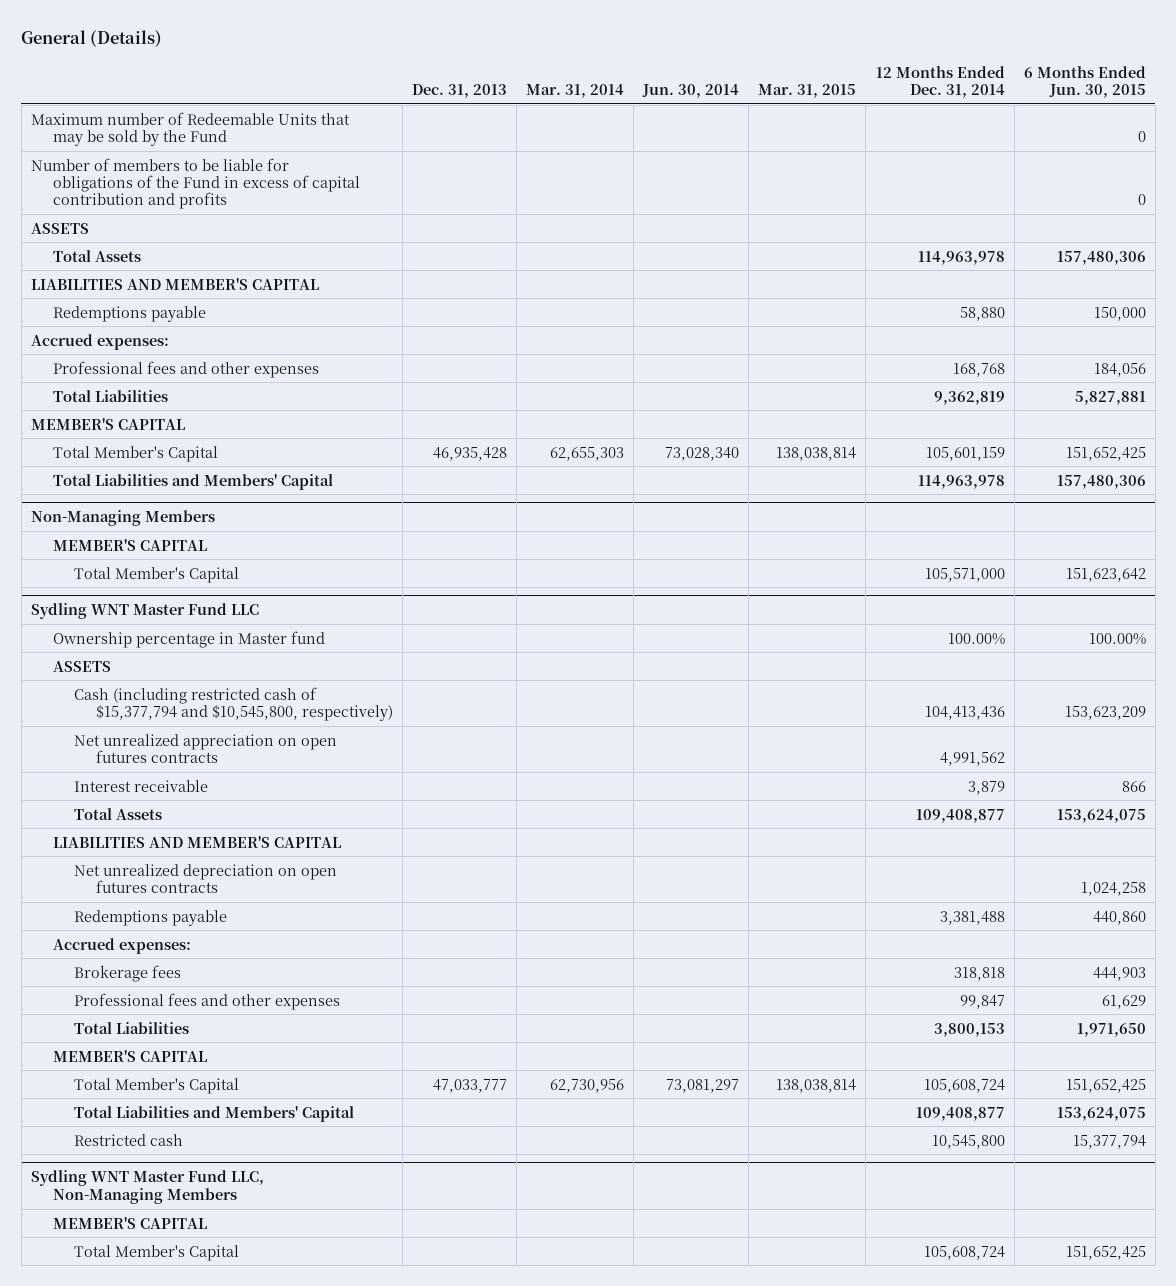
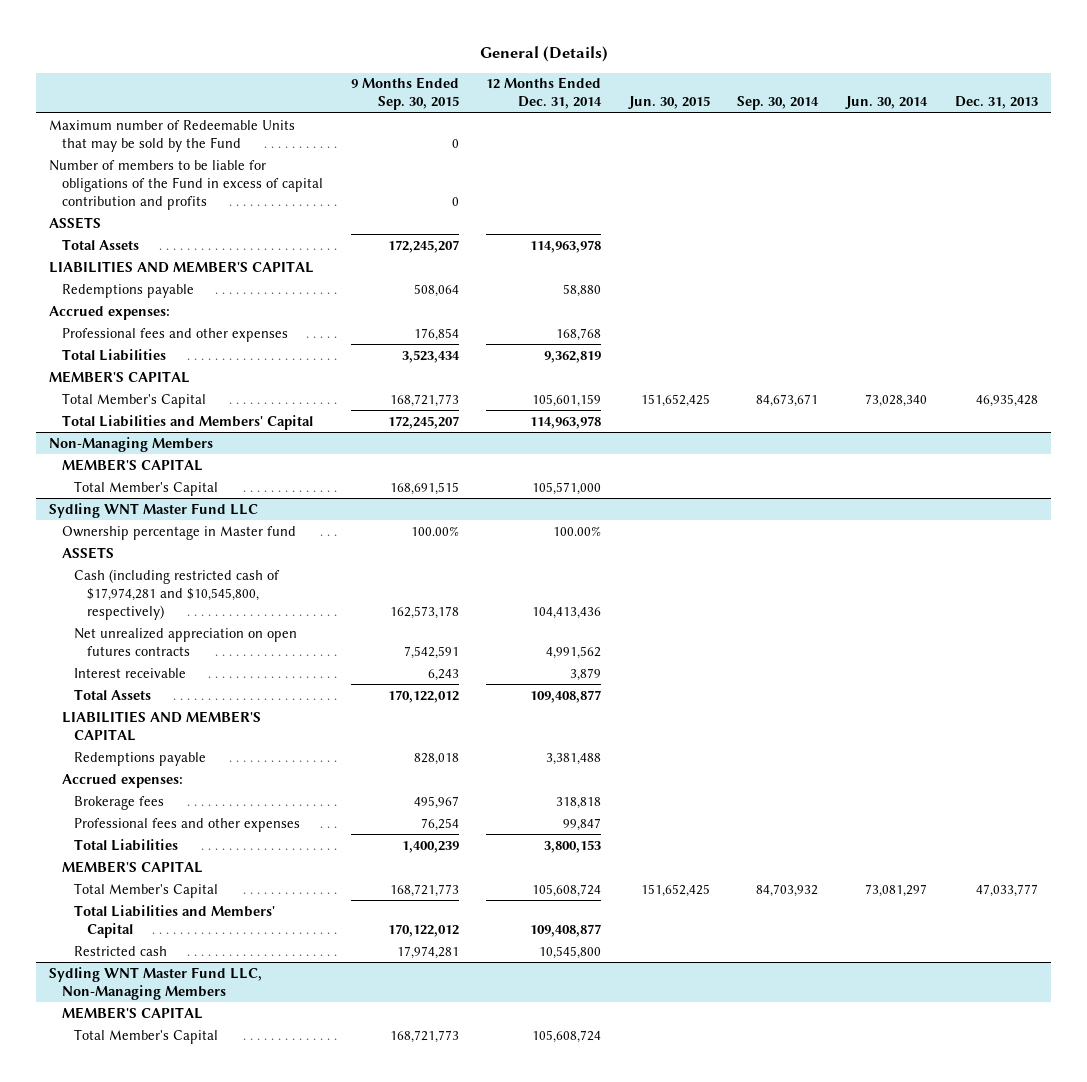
[526,84,625,99] Mar. 31, 2014 -> none
[758,84,857,99] Mar. 31, 2015 -> none
[1023,65,1146,99] 6 Months Ended Jun. 30, 2015 -> none
none -> [350,77,459,111] 9 Months Ended Sep. 30, 2015
none -> [627,96,710,110] Jun. 30, 2015
none -> [737,96,820,111] Sep. 30, 2014
[74,686,394,721] Cash (including restricted cash of $15,377,794 and $10,545,800, respectively) -> [74,568,281,620] Cash (including restricted cash of $17,974,281 and $10,545,800, respectively)
[74,863,338,893] Net unrealized depreciation on open futures contracts -> none

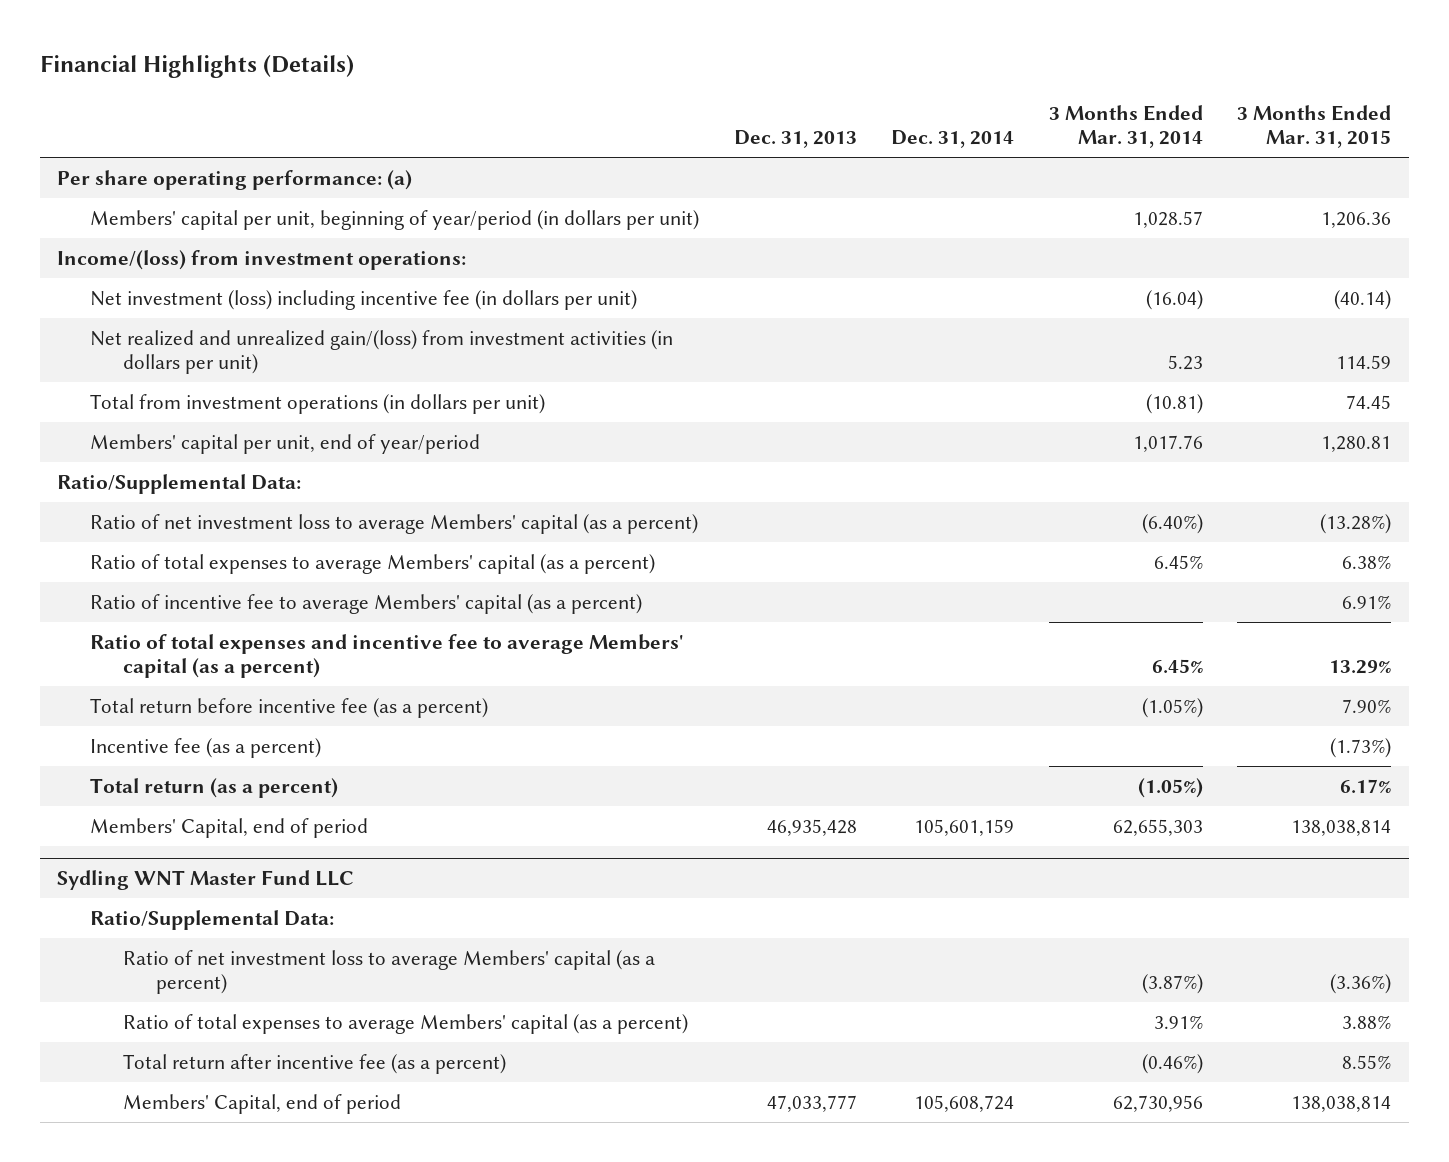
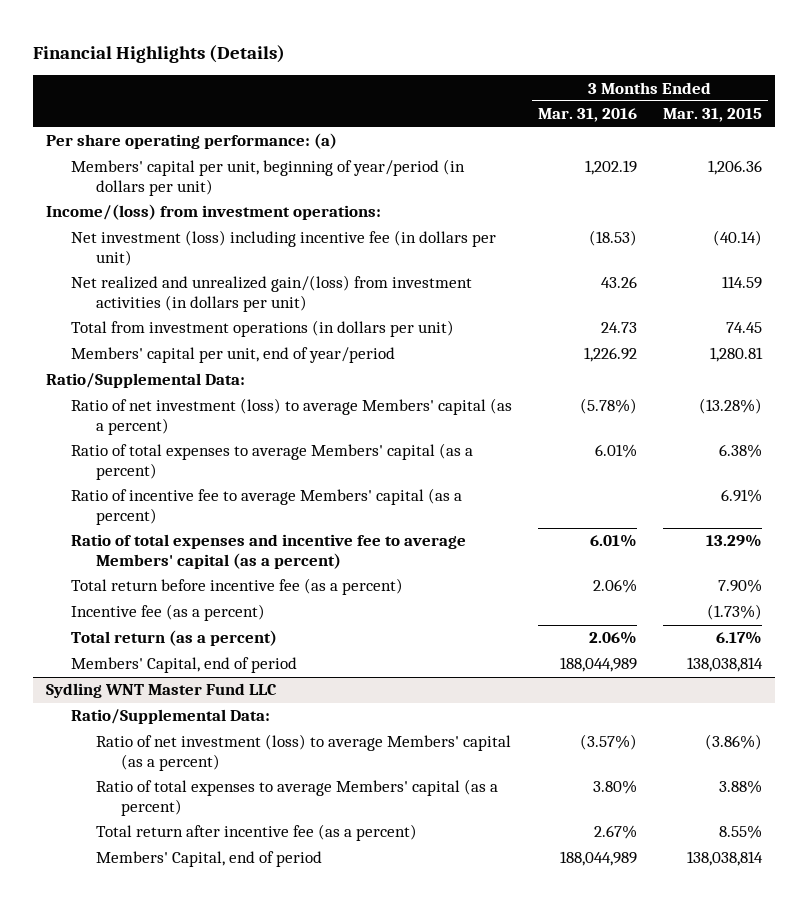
[733,130,857,149] Dec. 31, 2013 -> none
[891,130,1015,149] Dec. 31, 2014 -> none
[1048,104,1203,149] 3 Months Ended Mar. 31, 2014 -> none
none -> [538,108,638,123] Mar. 31, 2016
[90,513,699,534] Ratio of net investment loss to average Members' capital (as a percent) -> [71,398,513,436] Ratio of net investment (loss) to average Members' capital (as a percent)
[122,949,655,994] Ratio of net investment loss to average Members' capital (as a percent) -> [96,734,512,772] Ratio of net investment (loss) to average Members' capital (as a percent)
[1330,973,1392,994] (3.36%) -> [704,734,762,751] (3.86%)

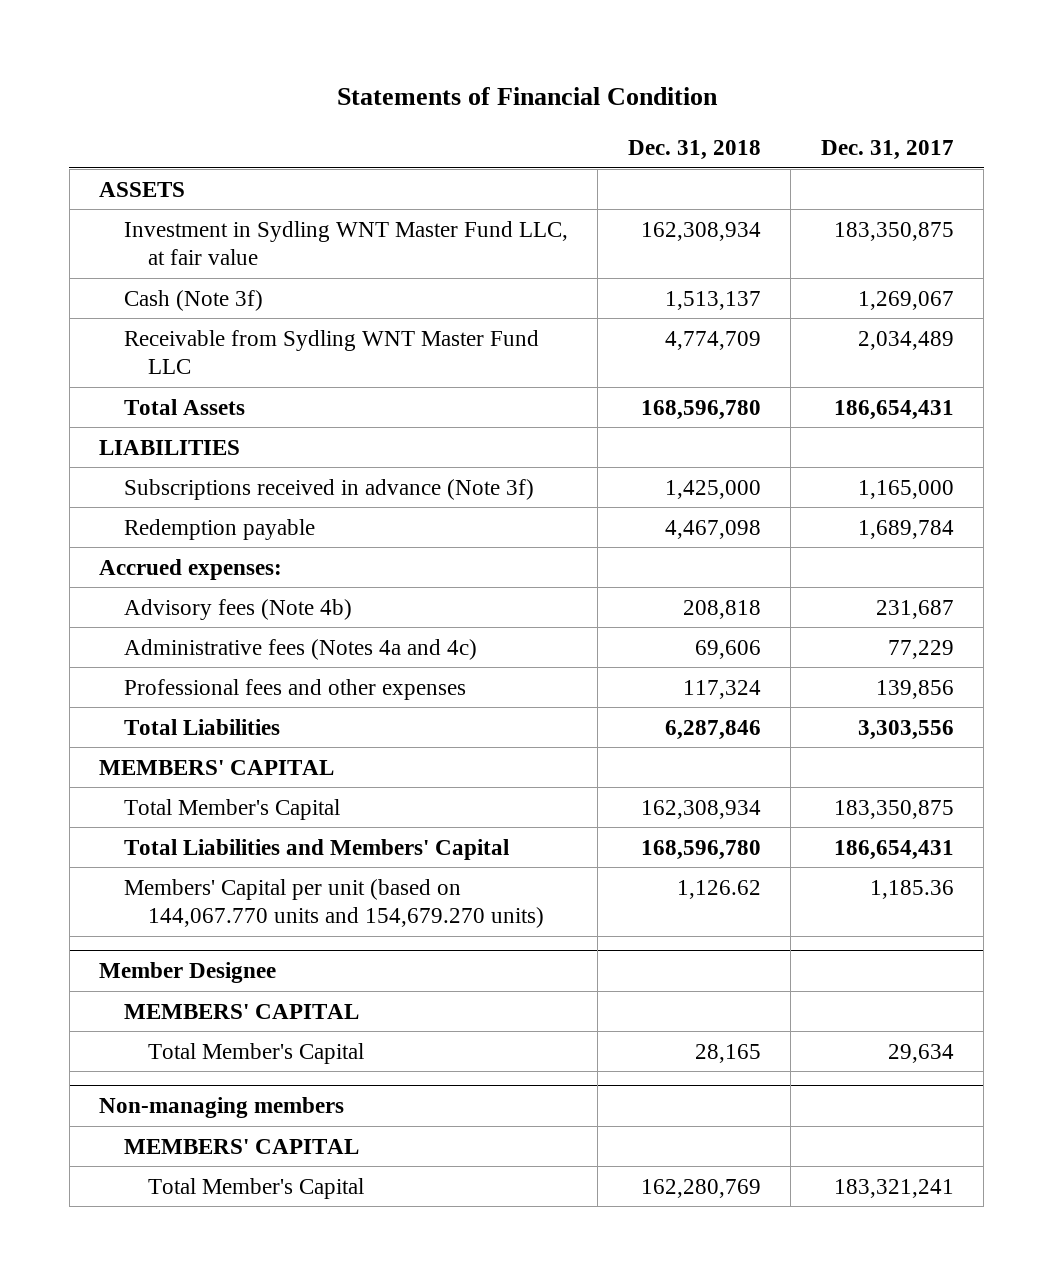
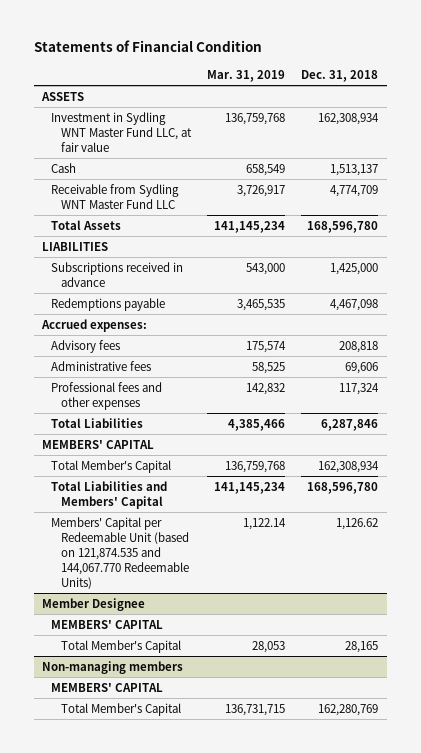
[820,140,954,161] Dec. 31, 2017 -> none
none -> [207,69,286,82] Mar. 31, 2019
[123,289,263,311] Cash (Note 3f) -> [51,162,77,173] Cash
[123,478,534,500] Subscriptions received in advance (Note 3f) -> [51,261,184,287] Subscriptions received in advance
[123,518,315,540] Redemption payable -> [51,297,166,311] Redemptions payable
[123,598,352,620] Advisory fees (Note 4b) -> [51,339,121,353] Advisory fees
[123,638,477,660] Administrative fees (Notes 4a and 4c) -> [51,360,152,371] Administrative fees
[123,878,544,929] Members' Capital per unit (based on 144,067.770 units and 154,679.270 units) -> [51,516,189,589] Members' Capital per Redeemable Unit (based on 121,874.535 and 144,067.770 Redeemable Units)

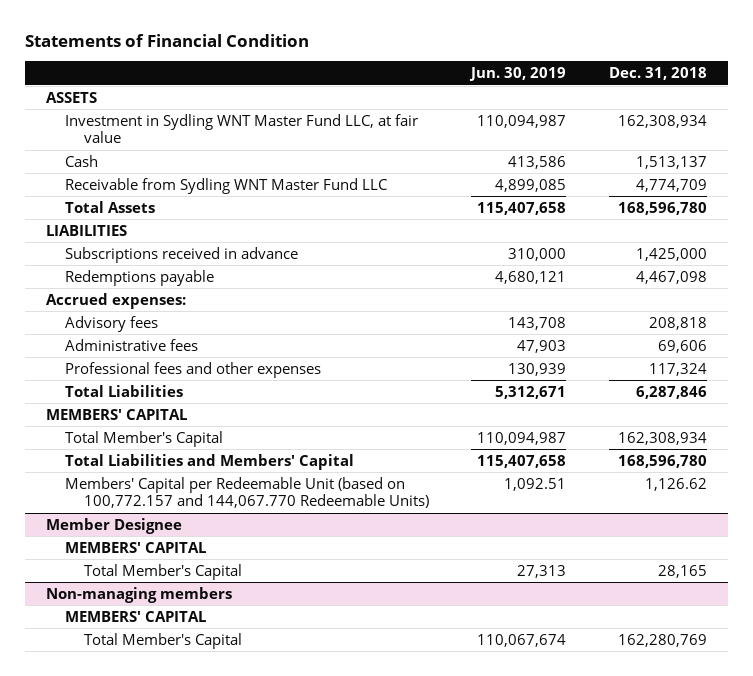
[207,69,286,82] Mar. 31, 2019 -> none
none -> [469,67,567,82] Jun. 30, 2019
[51,516,189,589] Members' Capital per Redeemable Unit (based on 121,874.535 and 144,067.770 Redeemable Units) -> [64,476,429,509] Members' Capital per Redeemable Unit (based on 100,772.157 and 144,067.770 Redeemable Units)

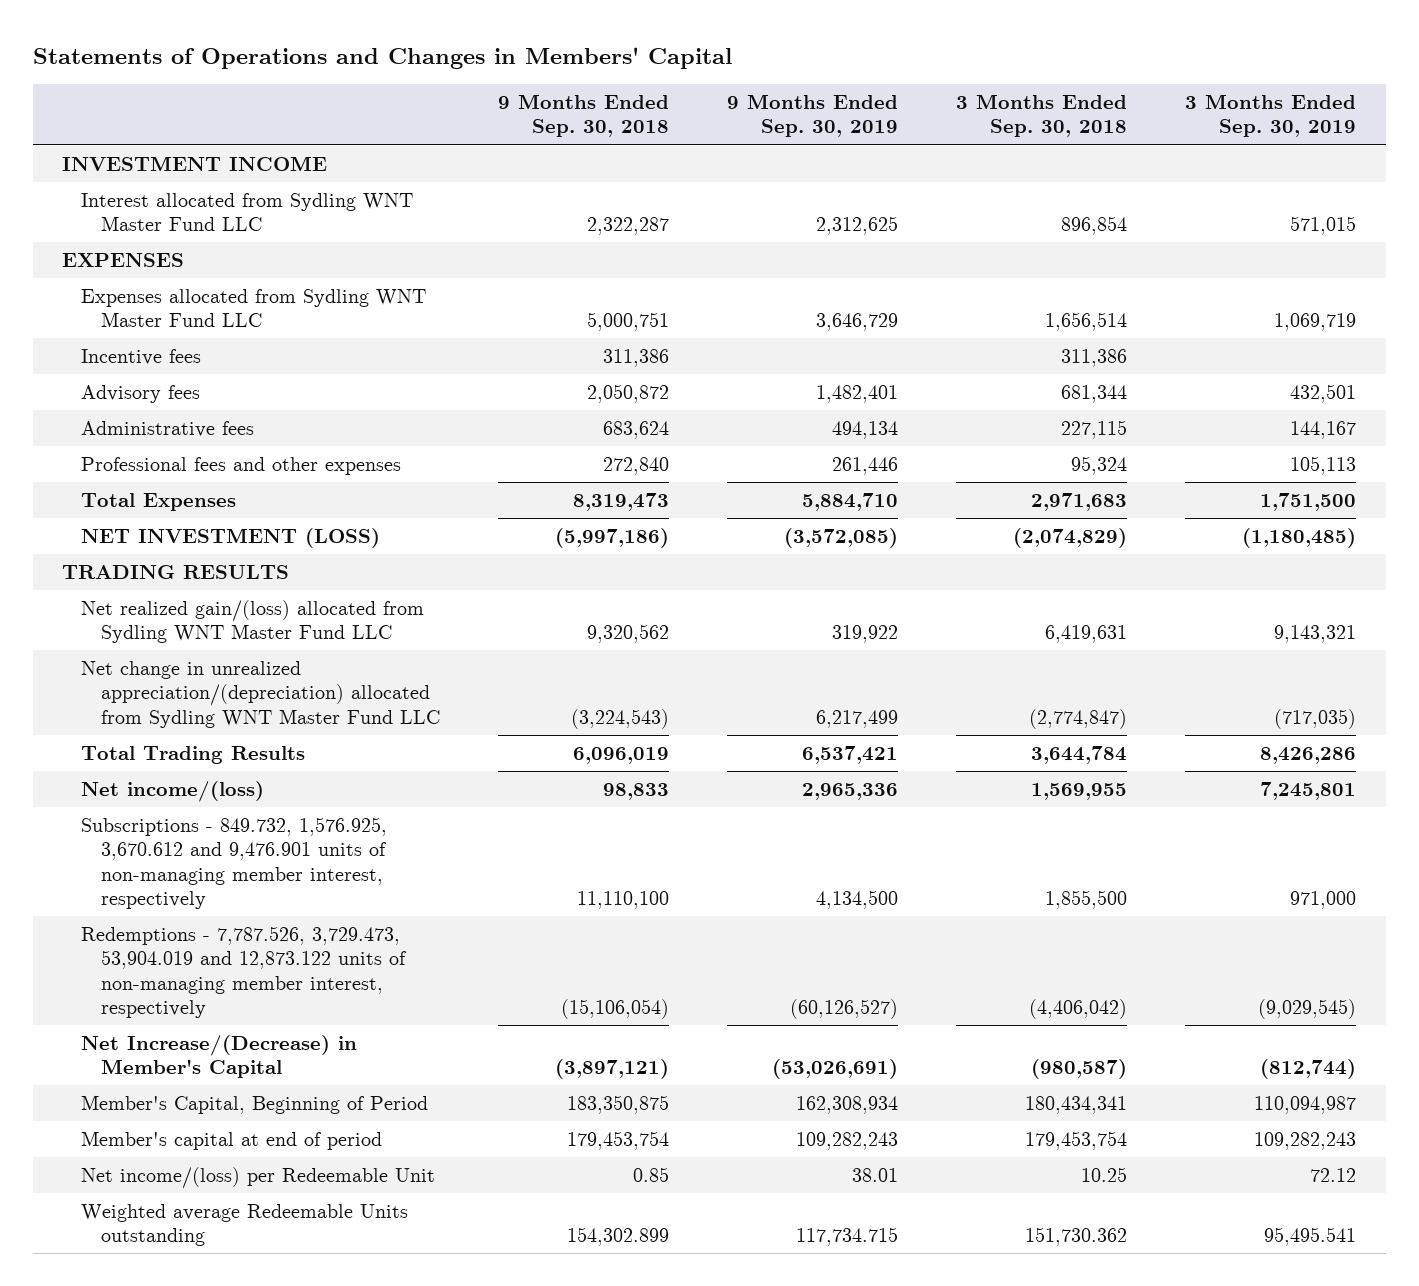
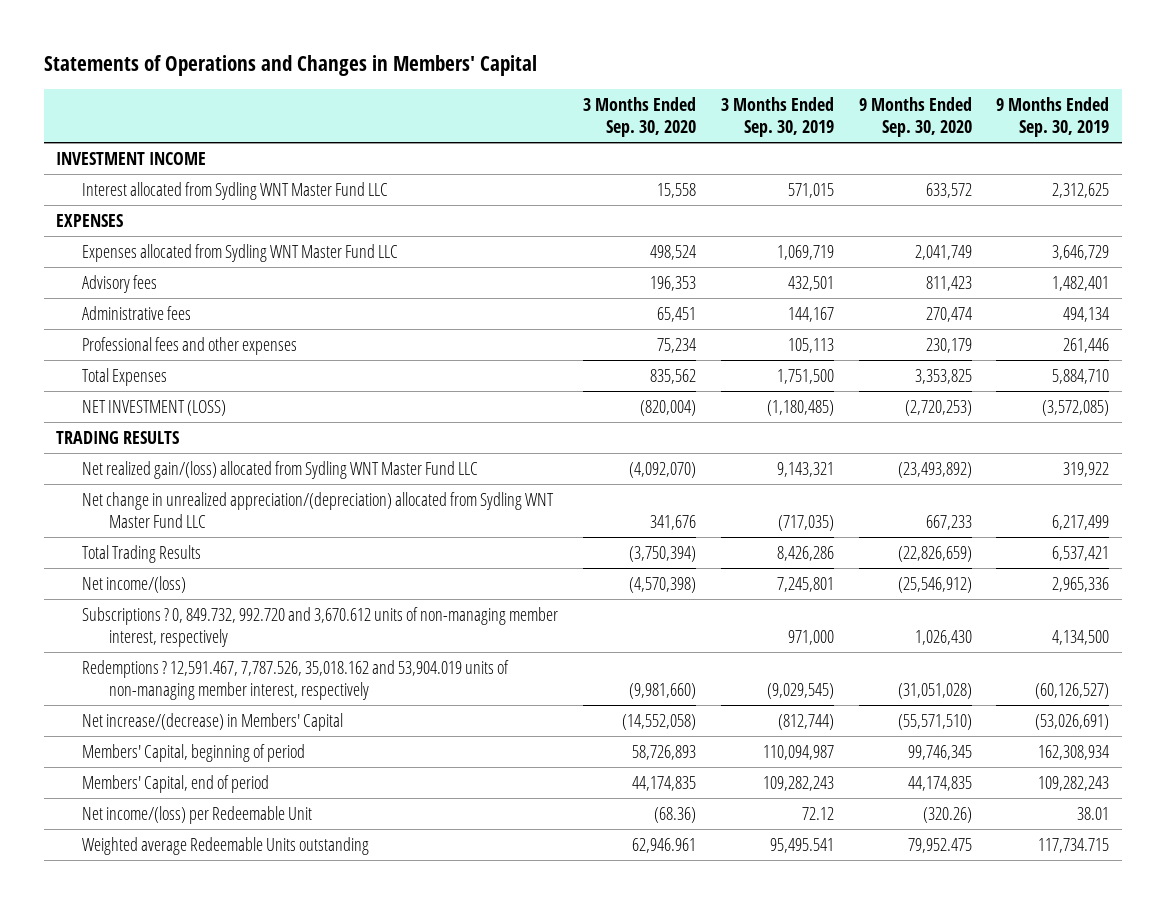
[497,94,669,138] 9 Months Ended Sep. 30, 2018 -> none
[956,94,1128,138] 3 Months Ended Sep. 30, 2018 -> none
none -> [583,97,697,137] 3 Months Ended Sep. 30, 2020
none -> [858,97,972,137] 9 Months Ended Sep. 30, 2020
[81,348,202,365] Incentive fees -> none
[81,816,388,909] Subscriptions - 849.732, 1,576.925, 3,670.612 and 9,476.901 units of non-managing member interest, respectively -> [82,607,559,647] Subscriptions ? 0, 849.732, 992.720 and 3,670.612 units of non-managing member interest, respectively
[81,925,407,1018] Redemptions - 7,787.526, 3,729.473, 53,904.019 and 12,873.122 units of non-managing member interest, respectively -> [82,660,510,700] Redemptions ? 12,591.467, 7,787.526, 35,018.162 and 53,904.019 units of non-managing member interest, respectively
[81,1034,358,1079] Net Increase/(Decrease) in Member's Capital -> [82,713,344,732] Net increase/(decrease) in Members' Capital
[81,1094,429,1114] Member's Capital, Beginning of Period -> [82,744,306,763] Members' Capital, beginning of period
[81,1130,383,1150] Member's capital at end of period -> [82,775,270,794] Members' Capital, end of period

